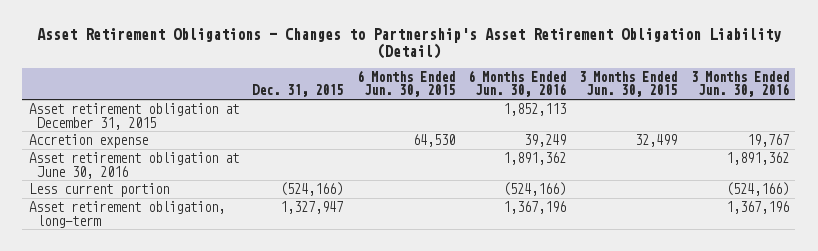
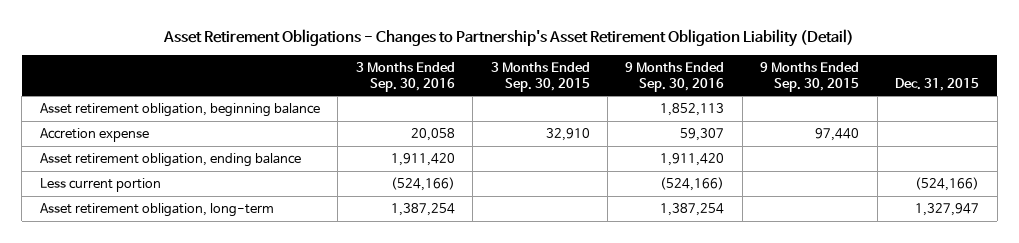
[356,69,455,98] 6 Months Ended Jun. 30, 2015 -> none
[468,69,567,98] 6 Months Ended Jun. 30, 2016 -> none
[579,70,678,98] 3 Months Ended Jun. 30, 2015 -> none
[690,70,789,98] 3 Months Ended Jun. 30, 2016 -> none
none -> [355,62,455,92] 3 Months Ended Sep. 30, 2016
none -> [490,62,590,92] 3 Months Ended Sep. 30, 2015
none -> [625,62,725,92] 9 Months Ended Sep. 30, 2016
none -> [760,62,860,92] 9 Months Ended Sep. 30, 2015
[29,103,240,130] Asset retirement obligation at December 31, 2015 -> [39,102,320,117] Asset retirement obligation, beginning balance
[29,152,240,179] Asset retirement obligation at June 30, 2016 -> [39,152,301,167] Asset retirement obligation, ending balance

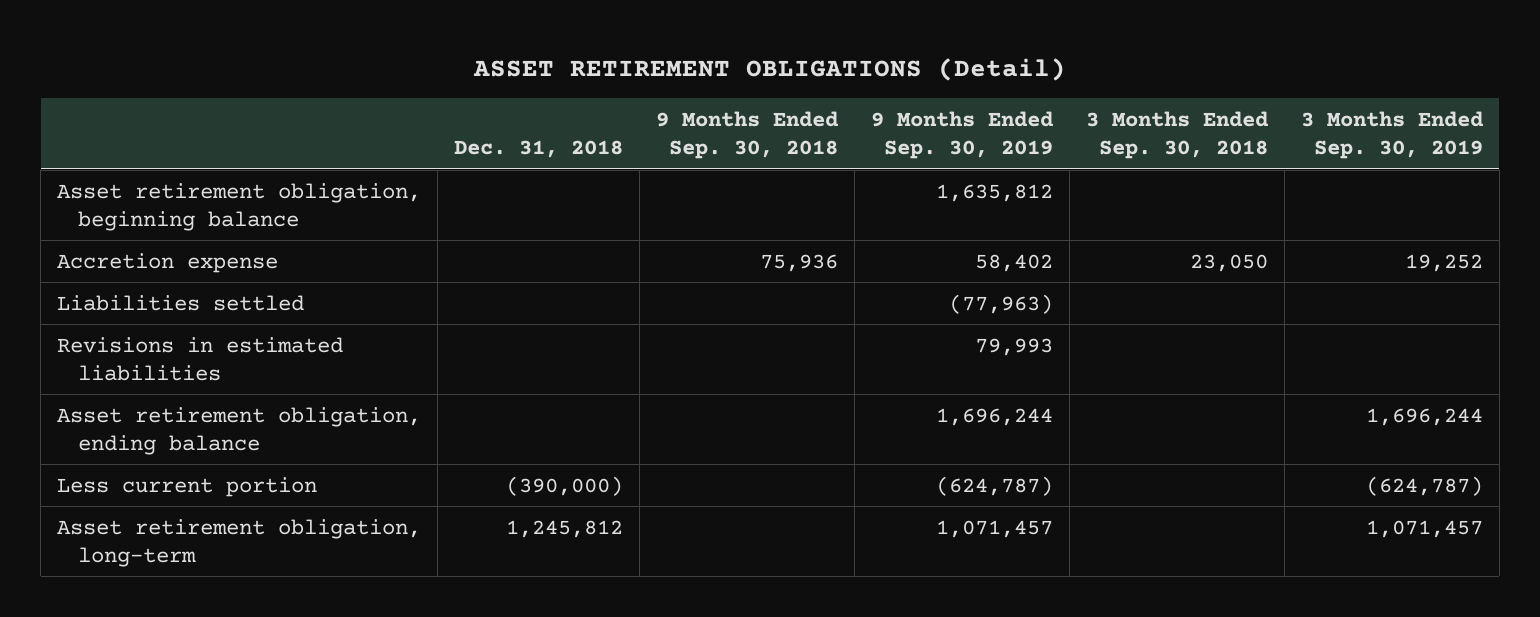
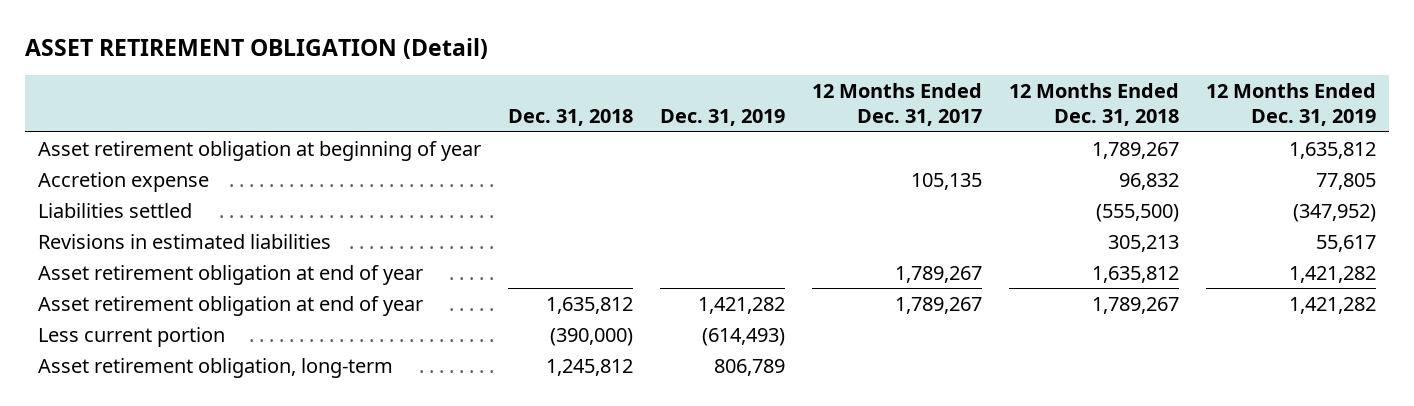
[473,57,1067,81] ASSET RETIREMENT OBLIGATIONS (Detail) -> [24,37,488,59] ASSET RETIREMENT OBLIGATION (Detail)
[656,110,840,159] 9 Months Ended Sep. 30, 2018 -> none
[870,110,1054,159] 9 Months Ended Sep. 30, 2019 -> none
[1085,110,1269,159] 3 Months Ended Sep. 30, 2018 -> none
[1300,110,1484,159] 3 Months Ended Sep. 30, 2019 -> none
none -> [659,109,785,127] Dec. 31, 2019
none -> [811,82,982,127] 12 Months Ended Dec. 31, 2017
none -> [1008,82,1179,127] 12 Months Ended Dec. 31, 2018
none -> [1205,82,1376,127] 12 Months Ended Dec. 31, 2019
[57,182,422,231] Asset retirement obligation, beginning balance -> [38,140,482,161] Asset retirement obligation at beginning of year
[57,406,422,455] Asset retirement obligation, ending balance -> [38,264,424,285] Asset retirement obligation at end of year
none -> [38,295,424,316] Asset retirement obligation at end of year

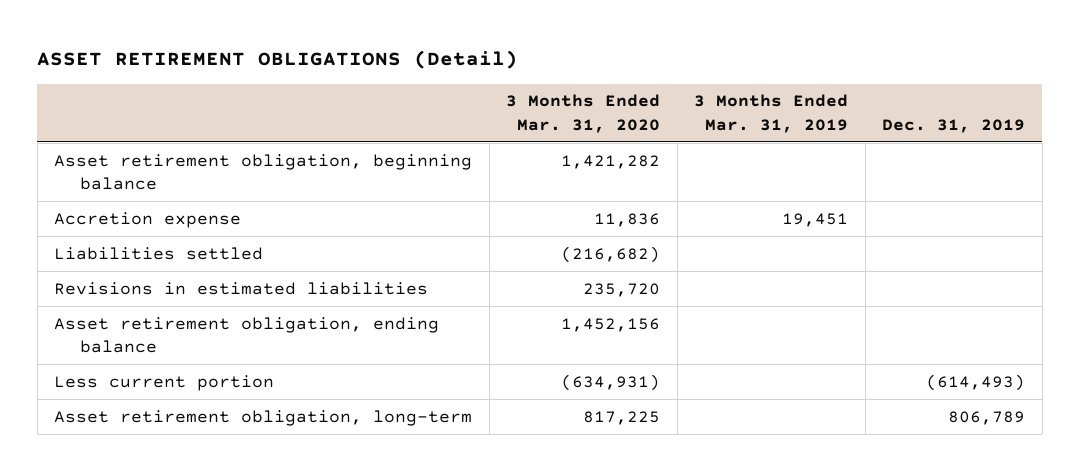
[24,37,488,59] ASSET RETIREMENT OBLIGATION (Detail) -> [37,50,519,70] ASSET RETIREMENT OBLIGATIONS (Detail)
[507,109,633,127] Dec. 31, 2018 -> none
[811,82,982,127] 12 Months Ended Dec. 31, 2017 -> none
[1008,82,1179,127] 12 Months Ended Dec. 31, 2018 -> none
[1205,82,1376,127] 12 Months Ended Dec. 31, 2019 -> none
none -> [506,94,661,133] 3 Months Ended Mar. 31, 2020
none -> [694,94,849,133] 3 Months Ended Mar. 31, 2019
[38,140,482,161] Asset retirement obligation at beginning of year -> [54,153,473,191] Asset retirement obligation, beginning balance
[38,295,424,316] Asset retirement obligation at end of year -> none
[38,264,424,285] Asset retirement obligation at end of year -> [54,316,440,354] Asset retirement obligation, ending balance

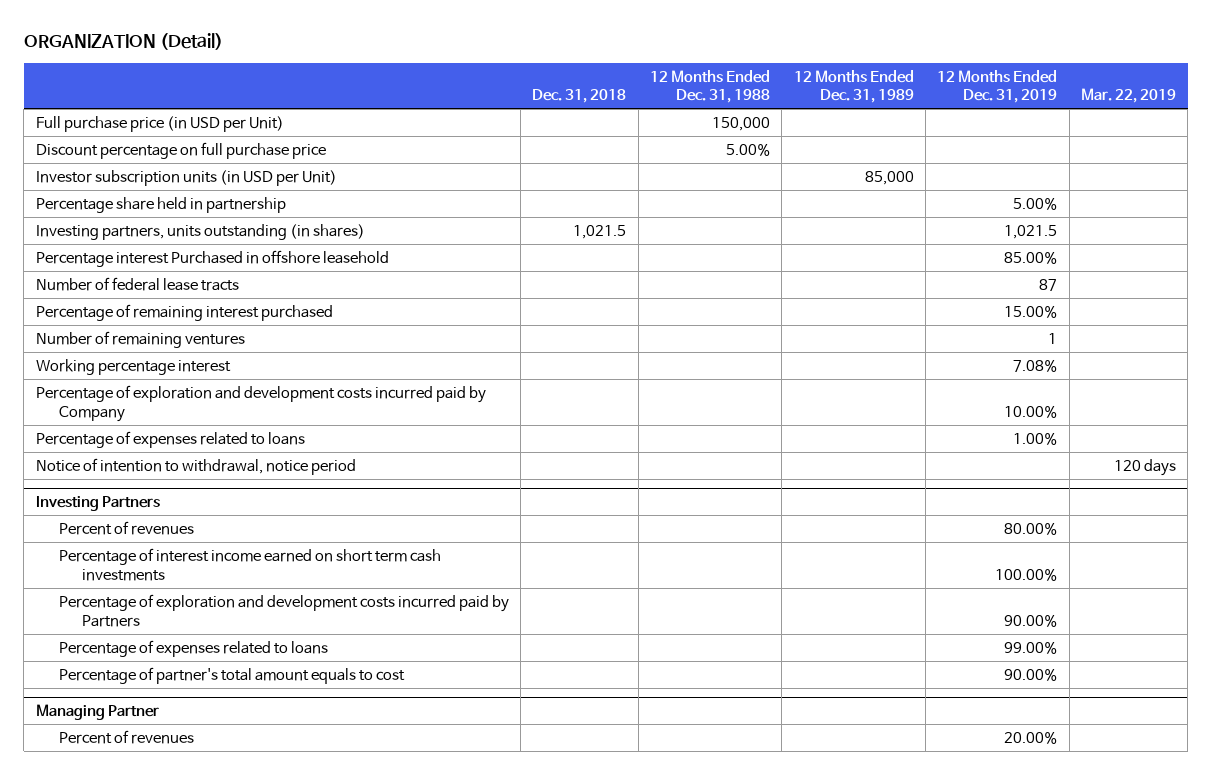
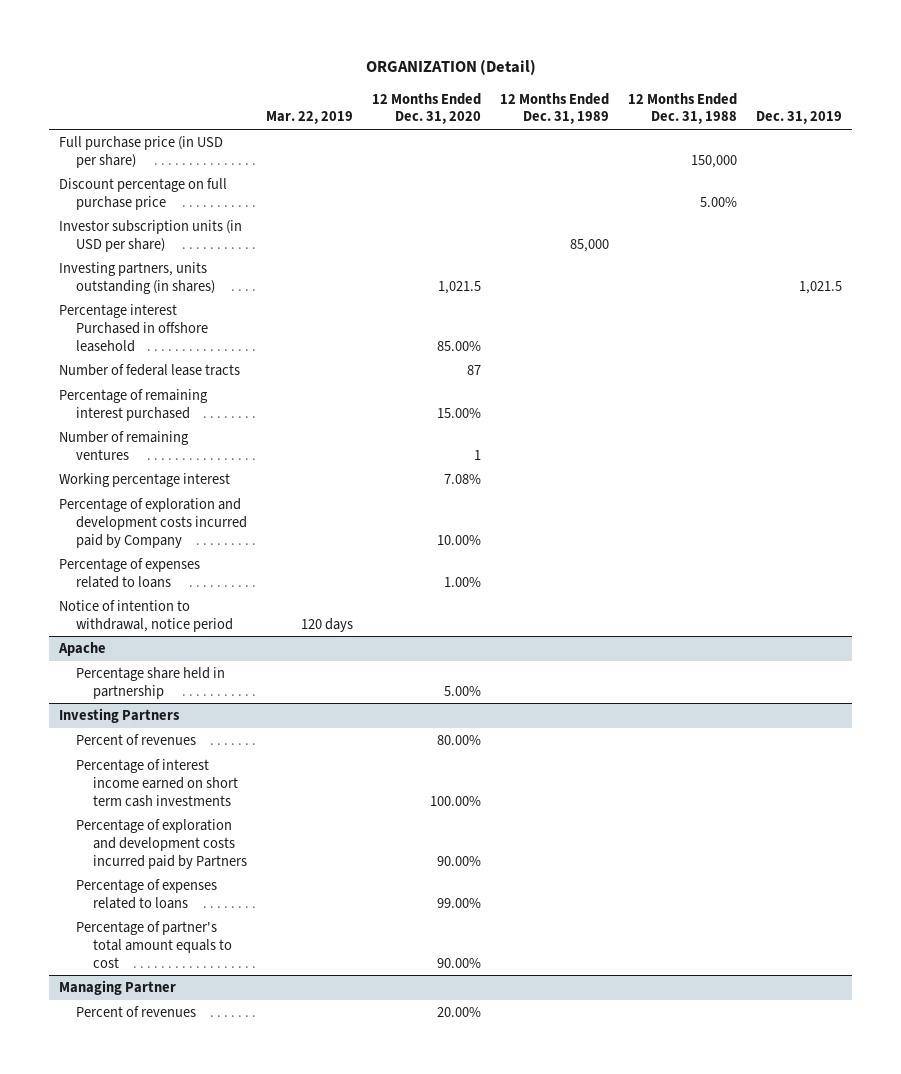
[532,89,627,104] Dec. 31, 2018 -> none
[937,69,1058,104] 12 Months Ended Dec. 31, 2019 -> none
none -> [372,92,482,125] 12 Months Ended Dec. 31, 2020
none -> [756,111,843,125] Dec. 31, 2019
[35,115,284,132] Full purchase price (in USD per Unit) -> [58,136,223,168] Full purchase price (in USD per share)
[35,196,286,213] Percentage share held in partnership -> none
[35,169,337,186] Investor subscription units (in USD per Unit) -> [58,220,242,252] Investor subscription units (in USD per share)
none -> [57,642,106,657] Apache
none -> [75,667,225,699] Percentage share held in partnership

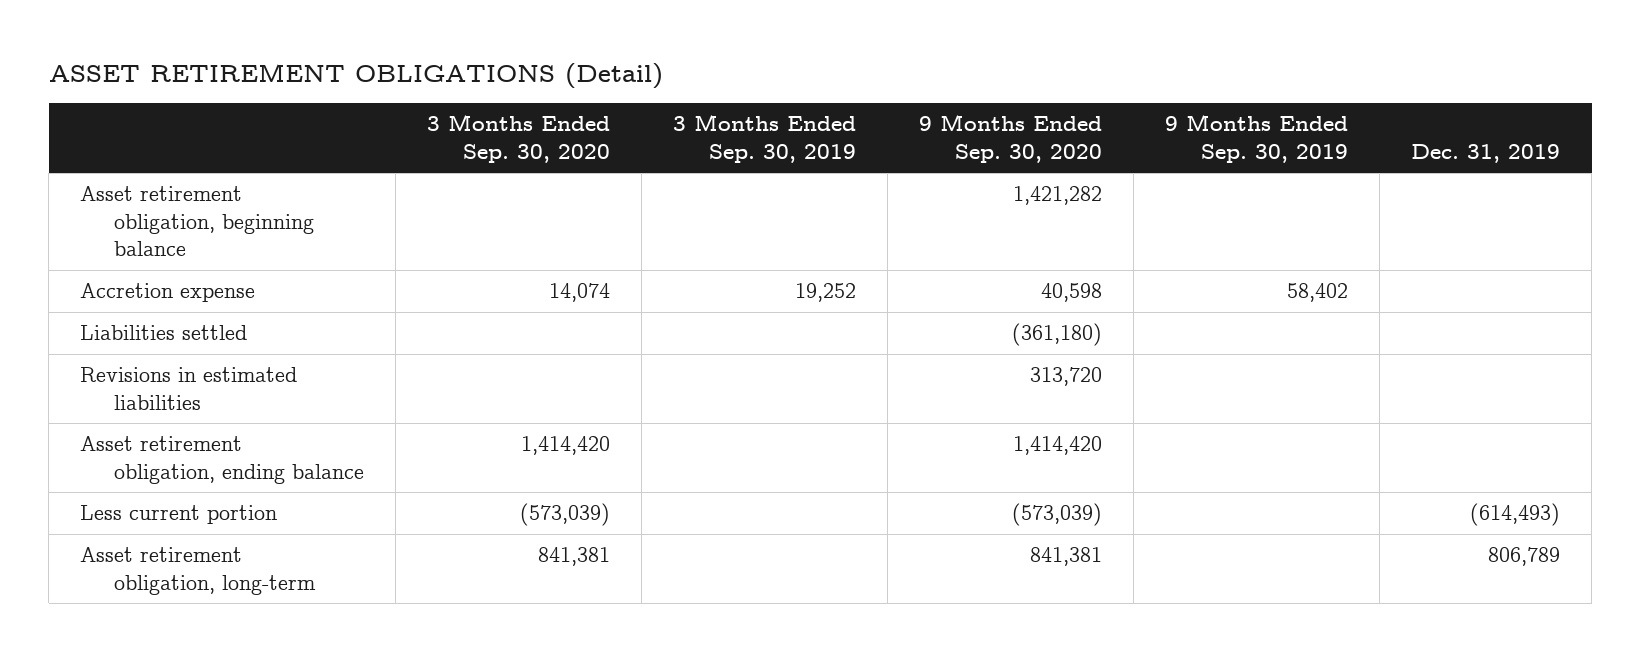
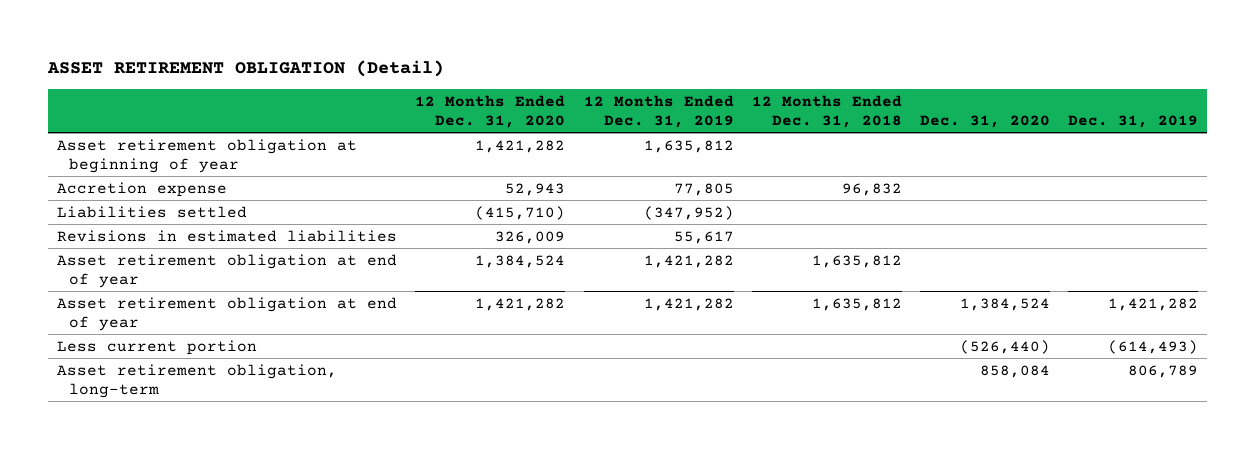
[48,62,663,89] ASSET RETIREMENT OBLIGATIONS (Detail) -> [47,60,445,78] ASSET RETIREMENT OBLIGATION (Detail)
[426,114,610,163] 3 Months Ended Sep. 30, 2020 -> none
[672,114,856,163] 3 Months Ended Sep. 30, 2019 -> none
[918,114,1102,163] 9 Months Ended Sep. 30, 2020 -> none
[1165,114,1349,163] 9 Months Ended Sep. 30, 2019 -> none
none -> [415,94,566,129] 12 Months Ended Dec. 31, 2020
none -> [583,94,734,129] 12 Months Ended Dec. 31, 2019
none -> [751,94,902,129] 12 Months Ended Dec. 31, 2018
none -> [919,115,1050,129] Dec. 31, 2020
[80,186,314,257] Asset retirement obligation, beginning balance -> [57,138,358,173] Asset retirement obligation at beginning of year
[80,436,364,484] Asset retirement obligation, ending balance -> [57,253,398,288] Asset retirement obligation at end of year
none -> [57,296,398,331] Asset retirement obligation at end of year

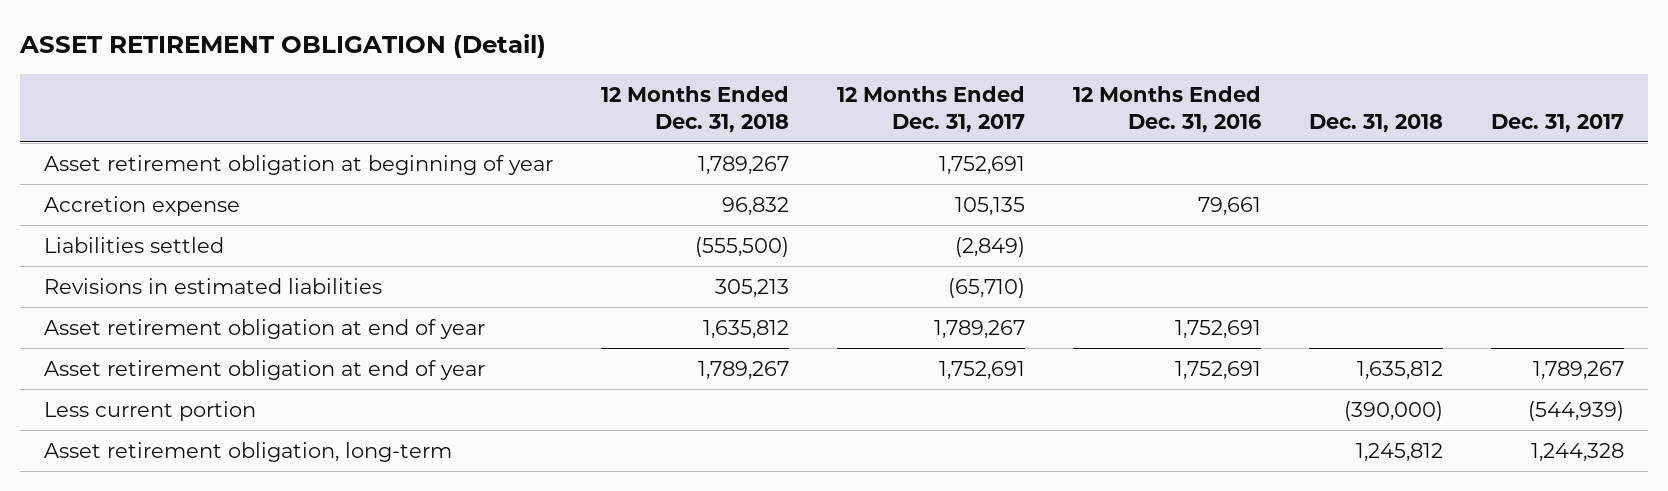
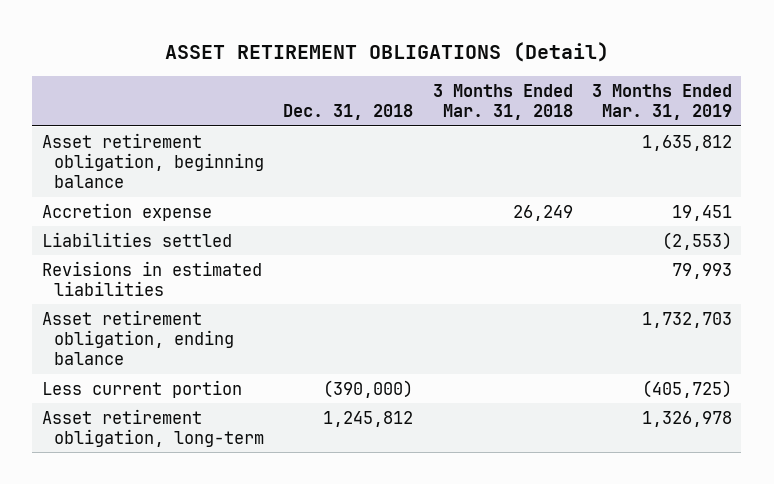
[18,33,546,58] ASSET RETIREMENT OBLIGATION (Detail) -> [164,42,609,63] ASSET RETIREMENT OBLIGATIONS (Detail)
[600,85,789,133] 12 Months Ended Dec. 31, 2018 -> none
[837,85,1026,133] 12 Months Ended Dec. 31, 2017 -> none
[1073,85,1262,133] 12 Months Ended Dec. 31, 2016 -> none
[1491,113,1625,133] Dec. 31, 2017 -> none
none -> [432,84,573,121] 3 Months Ended Mar. 31, 2018
none -> [591,84,732,121] 3 Months Ended Mar. 31, 2019
[43,154,553,175] Asset retirement obligation at beginning of year -> [41,132,265,189] Asset retirement obligation, beginning balance
[43,359,485,380] Asset retirement obligation at end of year -> none
[43,318,485,339] Asset retirement obligation at end of year -> [41,309,235,366] Asset retirement obligation, ending balance

